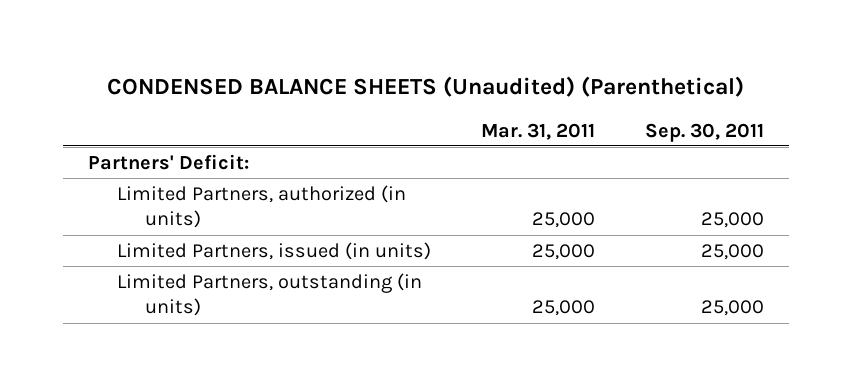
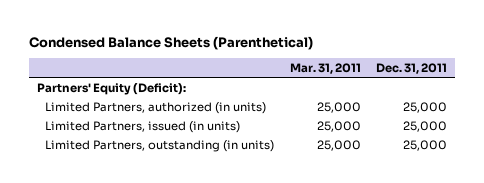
[107,76,745,98] CONDENSED BALANCE SHEETS (Unaudited) (Parenthetical) -> [29,35,314,50] Condensed Balance Sheets (Parenthetical)
[645,122,765,142] Sep. 30, 2011 -> none
none -> [376,62,448,74] Dec. 31, 2011
[88,154,250,171] Partners' Deficit: -> [36,82,186,95] Partners' Equity (Deficit):

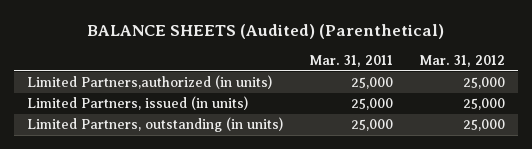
[29,35,314,50] Condensed Balance Sheets (Parenthetical) -> [86,24,444,40] BALANCE SHEETS (Audited) (Parenthetical)
[376,62,448,74] Dec. 31, 2011 -> none
none -> [418,55,505,68] Mar. 31, 2012
[36,82,186,95] Partners' Equity (Deficit): -> none
[45,101,267,114] Limited Partners, authorized (in units) -> [26,75,272,90] Limited Partners,authorized (in units)

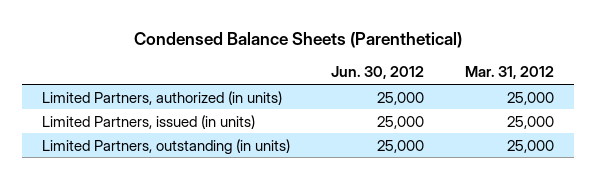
[86,24,444,40] BALANCE SHEETS (Audited) (Parenthetical) -> [134,31,463,48] Condensed Balance Sheets (Parenthetical)
[308,55,393,68] Mar. 31, 2011 -> none
none -> [331,66,425,80] Jun. 30, 2012
[26,75,272,90] Limited Partners,authorized (in units) -> [42,90,283,105] Limited Partners, authorized (in units)

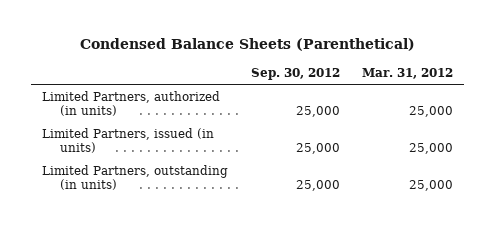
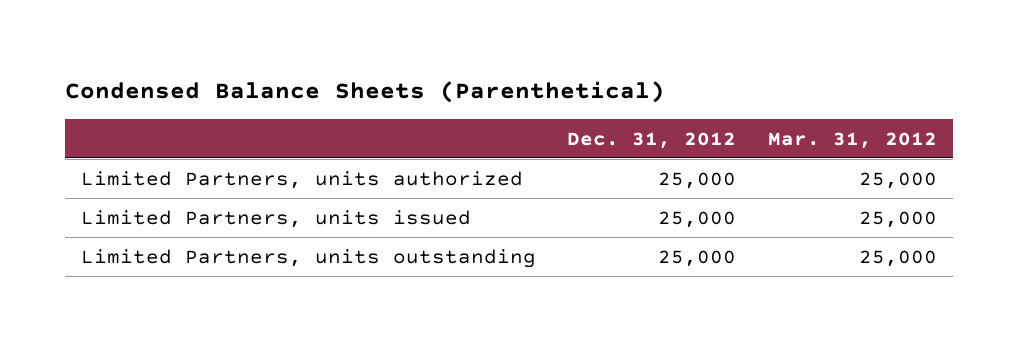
[250,67,340,80] Sep. 30, 2012 -> none
none -> [567,131,737,149] Dec. 31, 2012
[42,90,221,117] Limited Partners, authorized (in units) -> [80,170,523,189] Limited Partners, units authorized
[42,127,215,154] Limited Partners, issued (in units) -> [80,209,471,228] Limited Partners, units issued
[42,164,229,191] Limited Partners, outstanding (in units) -> [80,248,536,268] Limited Partners, units outstanding

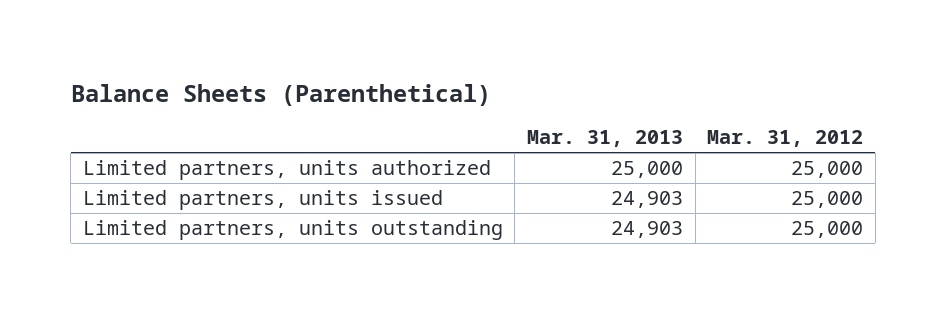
[64,80,665,103] Condensed Balance Sheets (Parenthetical) -> [70,84,491,107] Balance Sheets (Parenthetical)
[567,131,737,149] Dec. 31, 2012 -> none
none -> [527,130,684,148] Mar. 31, 2013
[80,170,523,189] Limited Partners, units authorized -> [82,160,491,181] Limited partners, units authorized
[80,209,471,228] Limited Partners, units issued -> [82,190,443,211] Limited partners, units issued
[80,248,536,268] Limited Partners, units outstanding -> [82,220,503,241] Limited partners, units outstanding

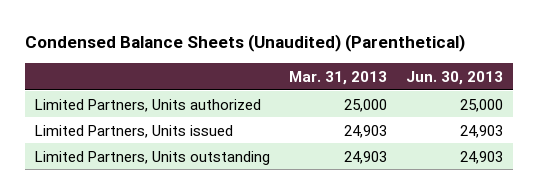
[70,84,491,107] Balance Sheets (Parenthetical) -> [25,34,466,53] Condensed Balance Sheets (Unaudited) (Parenthetical)
[707,130,864,148] Mar. 31, 2012 -> none
none -> [406,70,504,85] Jun. 30, 2013
[82,160,491,181] Limited partners, units authorized -> [34,98,261,112] Limited Partners, Units authorized
[82,190,443,211] Limited partners, units issued -> [34,124,233,138] Limited Partners, Units issued
[82,220,503,241] Limited partners, units outstanding -> [34,150,270,165] Limited Partners, Units outstanding

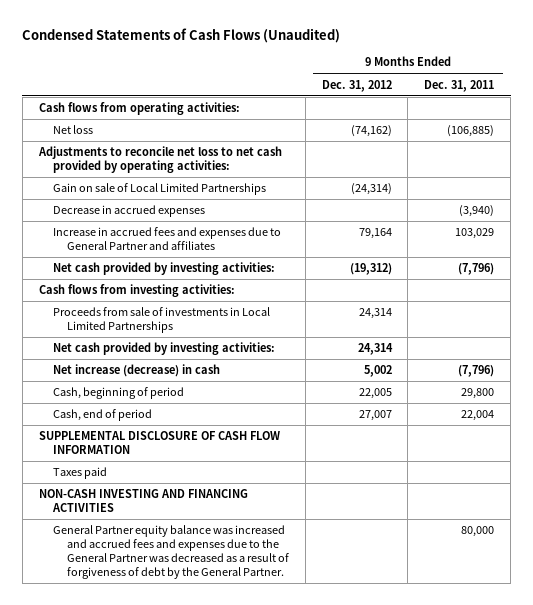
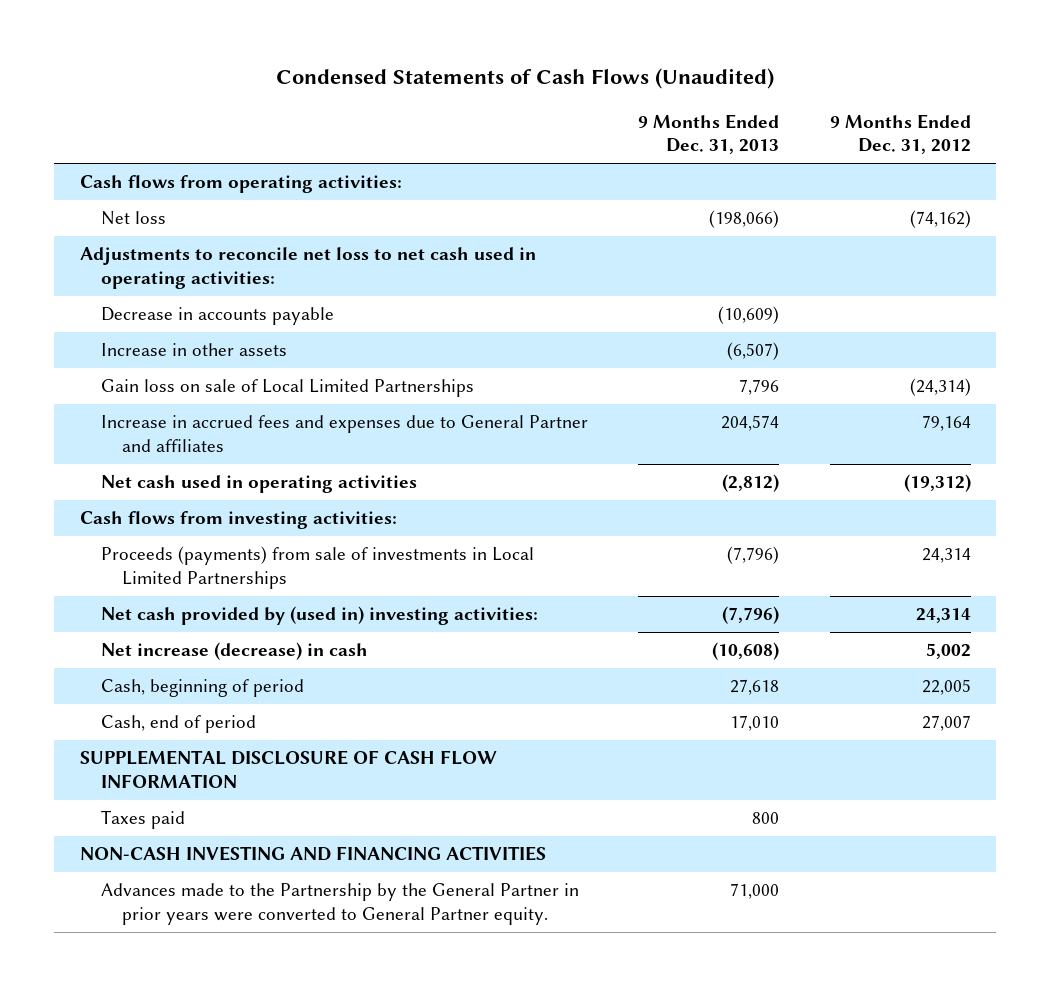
[424,79,495,92] Dec. 31, 2011 -> none
none -> [638,113,780,155] 9 Months Ended Dec. 31, 2013
[52,205,205,218] Decrease in accrued expenses -> none
[37,146,282,174] Adjustments to reconcile net loss to net cash provided by operating activities: -> [79,247,536,289] Adjustments to reconcile net loss to net cash used in operating activities:
none -> [100,307,334,326] Decrease in accounts payable
none -> [100,343,287,357] Increase in other assets
[52,183,266,196] Gain on sale of Local Limited Partnerships -> [100,379,474,398] Gain loss on sale of Local Limited Partnerships
[52,262,275,276] Net cash provided by investing activities: -> [100,475,417,494] Net cash used in operating activities
[52,307,270,334] Proceeds from sale of investments in Local Limited Partnerships -> [100,546,534,589] Proceeds (payments) from sale of investments in Local Limited Partnerships
[52,342,275,356] Net cash provided by investing activities: -> [100,606,538,626] Net cash provided by (used in) investing activities:
[52,525,289,579] General Partner equity balance was increased and accrued fees and expenses due to the General Partner was decreased as a result of forgiveness of debt by the General Partner. -> none
none -> [100,883,579,925] Advances made to the Partnership by the General Partner in prior years were converted to General Partner equity.

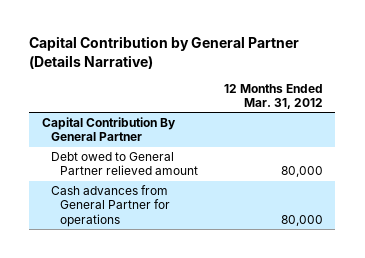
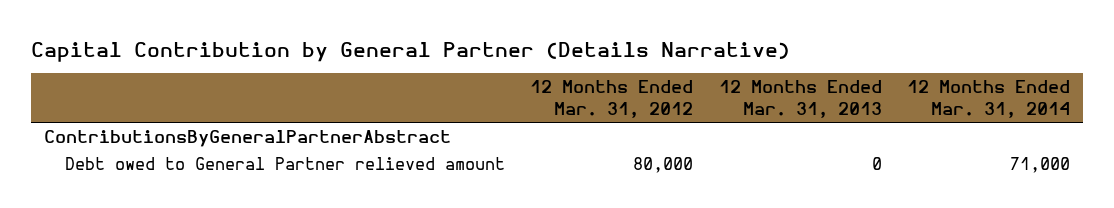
none -> [718,80,882,118] 12 Months Ended Mar. 31, 2013
none -> [907,80,1071,118] 12 Months Ended Mar. 31, 2014
[42,117,177,142] Capital Contribution By General Partner -> [43,130,451,148] ContributionsByGeneralPartnerAbstract
[50,185,170,227] Cash advances from General Partner for operations -> none

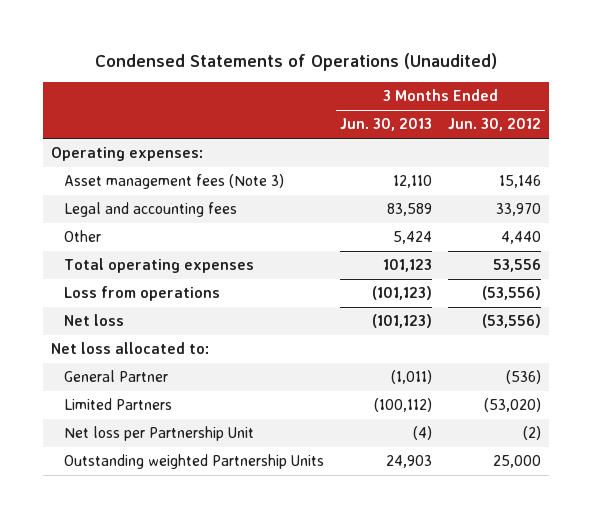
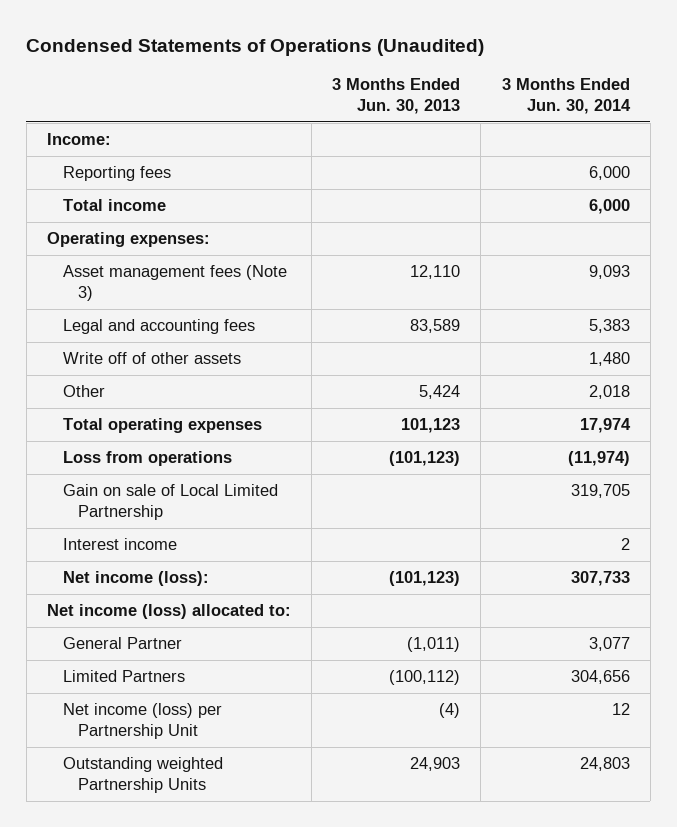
[448,118,542,132] Jun. 30, 2012 -> none
none -> [501,78,631,115] 3 Months Ended Jun. 30, 2014
none -> [47,132,112,145] Income:
none -> [62,165,171,181] Reporting fees
none -> [62,198,166,211] Total income
none -> [62,351,241,364] Write off of other assets
none -> [62,483,278,520] Gain on sale of Local Limited Partnership
none -> [62,537,177,550] Interest income
[64,314,125,327] Net loss -> [62,570,209,586] Net income (loss):
[50,342,209,355] Net loss allocated to: -> [47,603,292,619] Net income (loss) allocated to:
[64,426,255,442] Net loss per Partnership Unit -> [62,702,222,739] Net income (loss) per Partnership Unit

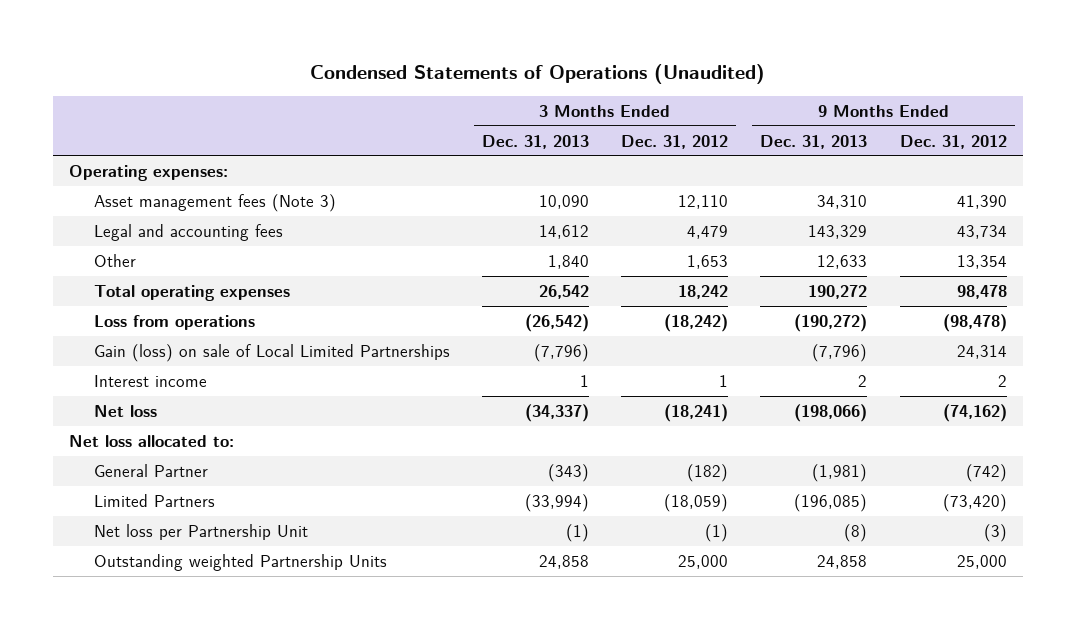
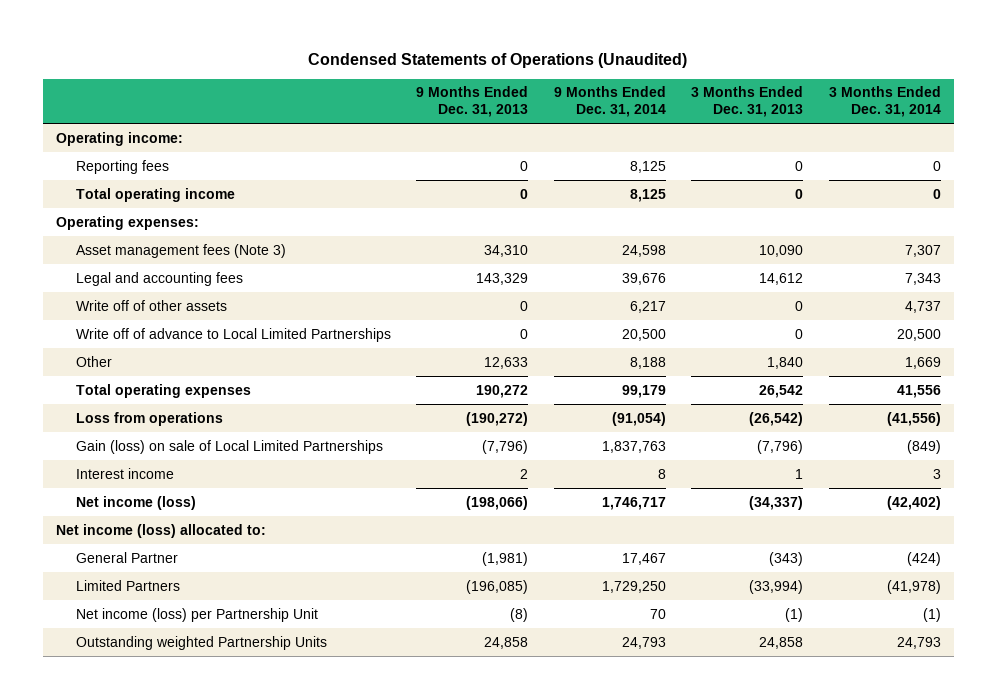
[621,134,729,149] Dec. 31, 2012 -> none
[899,134,1007,149] Dec. 31, 2012 -> none
none -> [553,86,666,118] 9 Months Ended Dec. 31, 2014
none -> [828,86,941,118] 3 Months Ended Dec. 31, 2014
none -> [55,131,183,146] Operating income:
none -> [75,159,169,174] Reporting fees
none -> [75,187,235,202] Total operating income
none -> [75,299,227,311] Write off of other assets
none -> [75,327,391,342] Write off of advance to Local Limited Partnerships
[94,404,158,417] Net loss -> [75,495,196,510] Net income (loss)
[68,434,234,447] Net loss allocated to: -> [55,523,266,538] Net income (loss) allocated to:
[94,523,309,540] Net loss per Partnership Unit -> [75,607,318,622] Net income (loss) per Partnership Unit

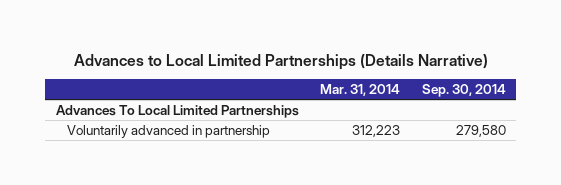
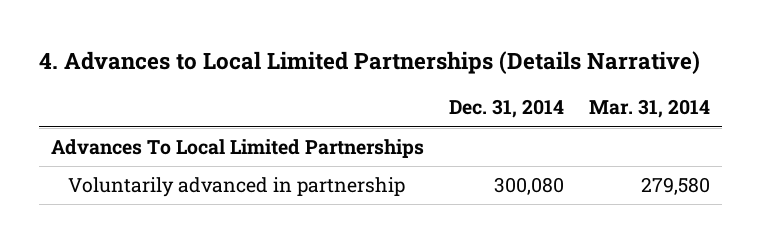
[73,53,488,70] Advances to Local Limited Partnerships (Details Narrative) -> [38,50,700,74] 4. Advances to Local Limited Partnerships (Details Narrative)
[421,84,506,98] Sep. 30, 2014 -> none
none -> [448,99,564,119] Dec. 31, 2014
[352,124,401,137] 312,223 -> [640,177,710,196] 279,580

